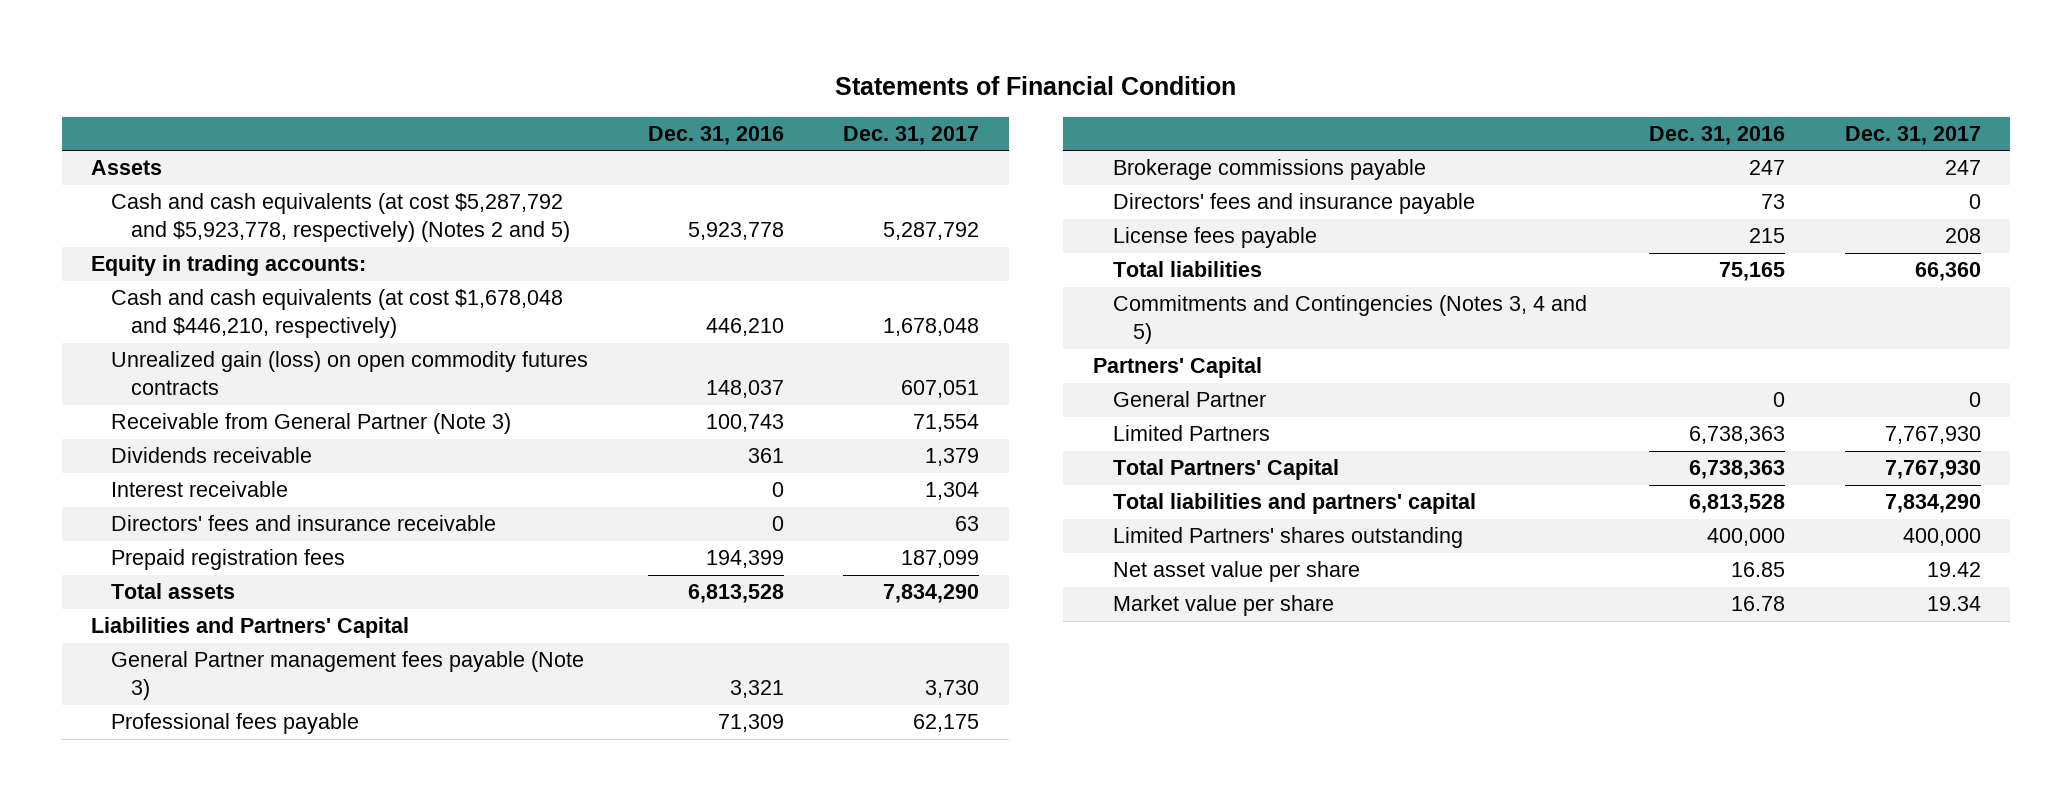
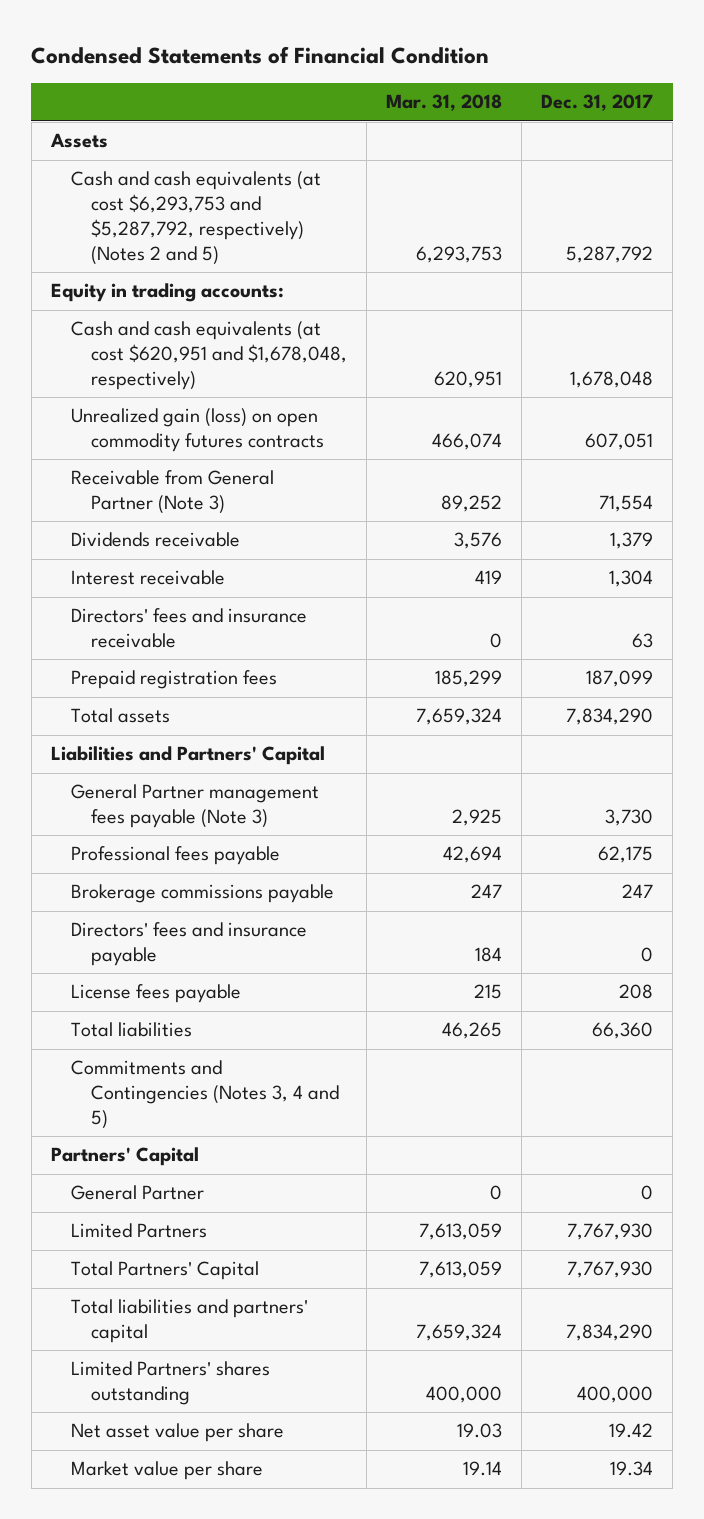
[834,76,1236,96] Statements of Financial Condition -> [31,45,490,64] Condensed Statements of Financial Condition
[647,126,784,146] Dec. 31, 2016 -> none
none -> [386,94,503,112] Mar. 31, 2018
[111,193,571,243] Cash and cash equivalents (at cost $5,287,792 and $5,923,778, respectively) (Notes 2 and 5) -> [71,171,322,265] Cash and cash equivalents (at cost $6,293,753 and $5,287,792, respectively) (Notes 2 and 5)
[111,289,564,339] Cash and cash equivalents (at cost $1,678,048 and $446,210, respectively) -> [71,321,348,390] Cash and cash equivalents (at cost $620,951 and $1,678,048, respectively)

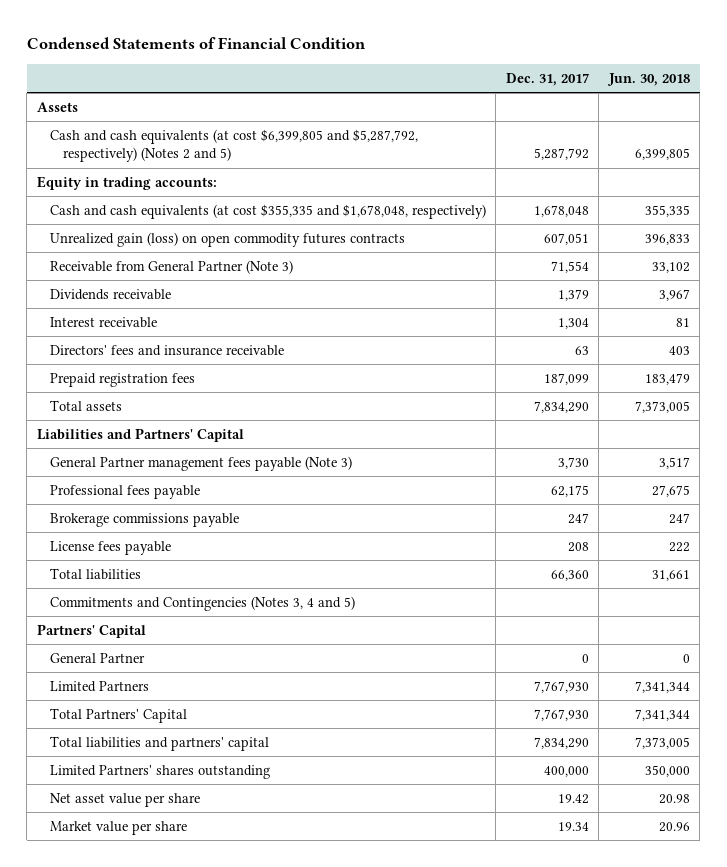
[386,94,503,112] Mar. 31, 2018 -> none
none -> [606,72,690,86] Jun. 30, 2018
[71,171,322,265] Cash and cash equivalents (at cost $6,293,753 and $5,287,792, respectively) (Notes 2 and 5) -> [49,128,418,163] Cash and cash equivalents (at cost $6,399,805 and $5,287,792, respectively) (Notes 2 and 5)
[71,321,348,390] Cash and cash equivalents (at cost $620,951 and $1,678,048, respectively) -> [49,203,486,219] Cash and cash equivalents (at cost $355,335 and $1,678,048, respectively)
[71,922,308,967] Directors' fees and insurance payable -> none

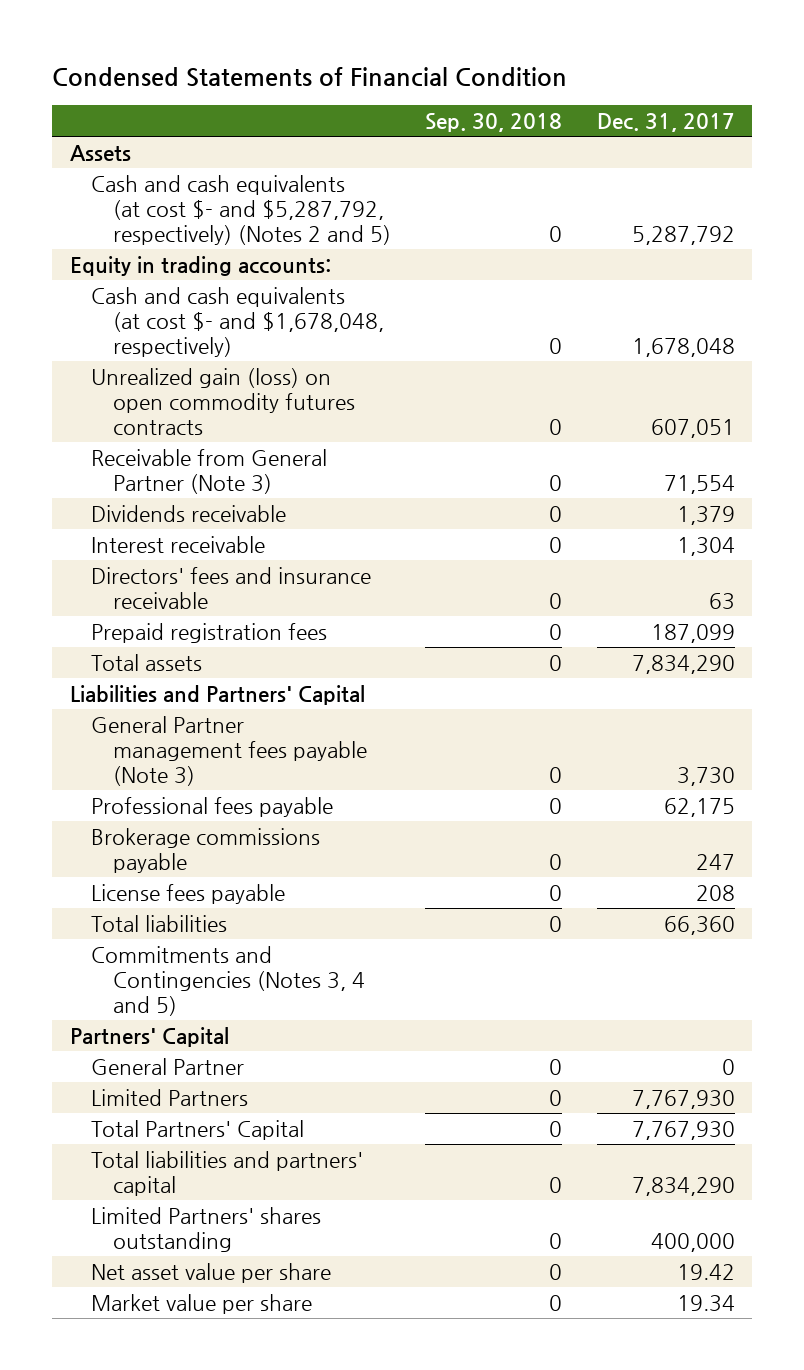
[606,72,690,86] Jun. 30, 2018 -> none
none -> [425,113,563,133] Sep. 30, 2018
[49,128,418,163] Cash and cash equivalents (at cost $6,399,805 and $5,287,792, respectively) (Notes 2 and 5) -> [91,174,391,245] Cash and cash equivalents (at cost $- and $5,287,792, respectively) (Notes 2 and 5)
[49,203,486,219] Cash and cash equivalents (at cost $355,335 and $1,678,048, respectively) -> [91,286,384,357] Cash and cash equivalents (at cost $- and $1,678,048, respectively)

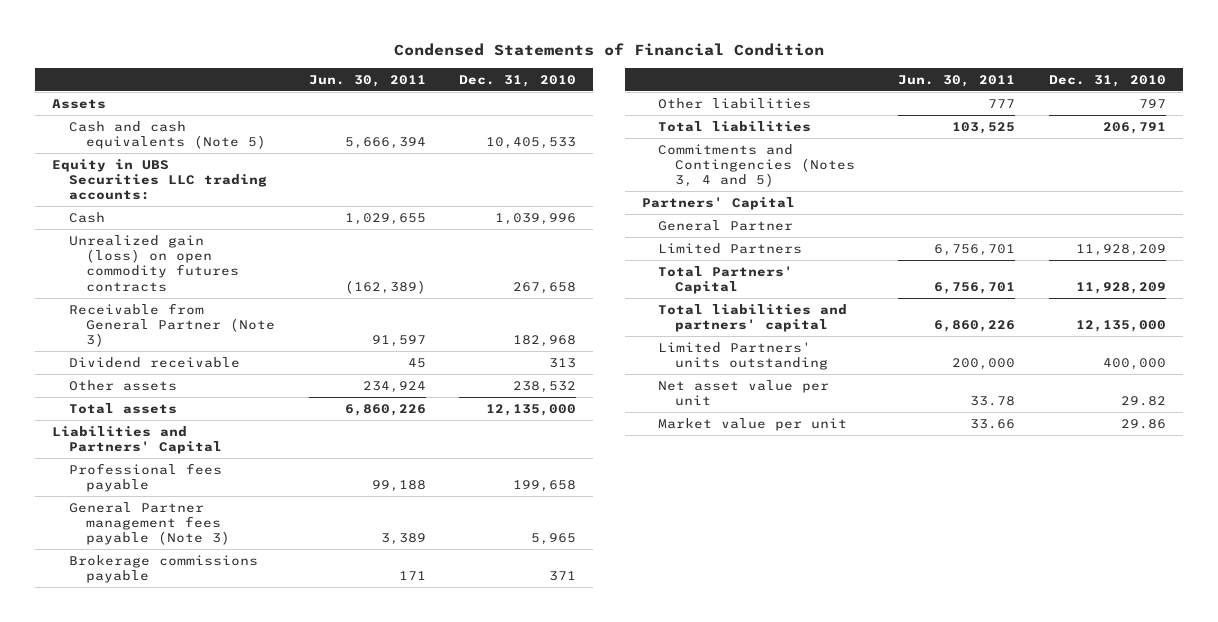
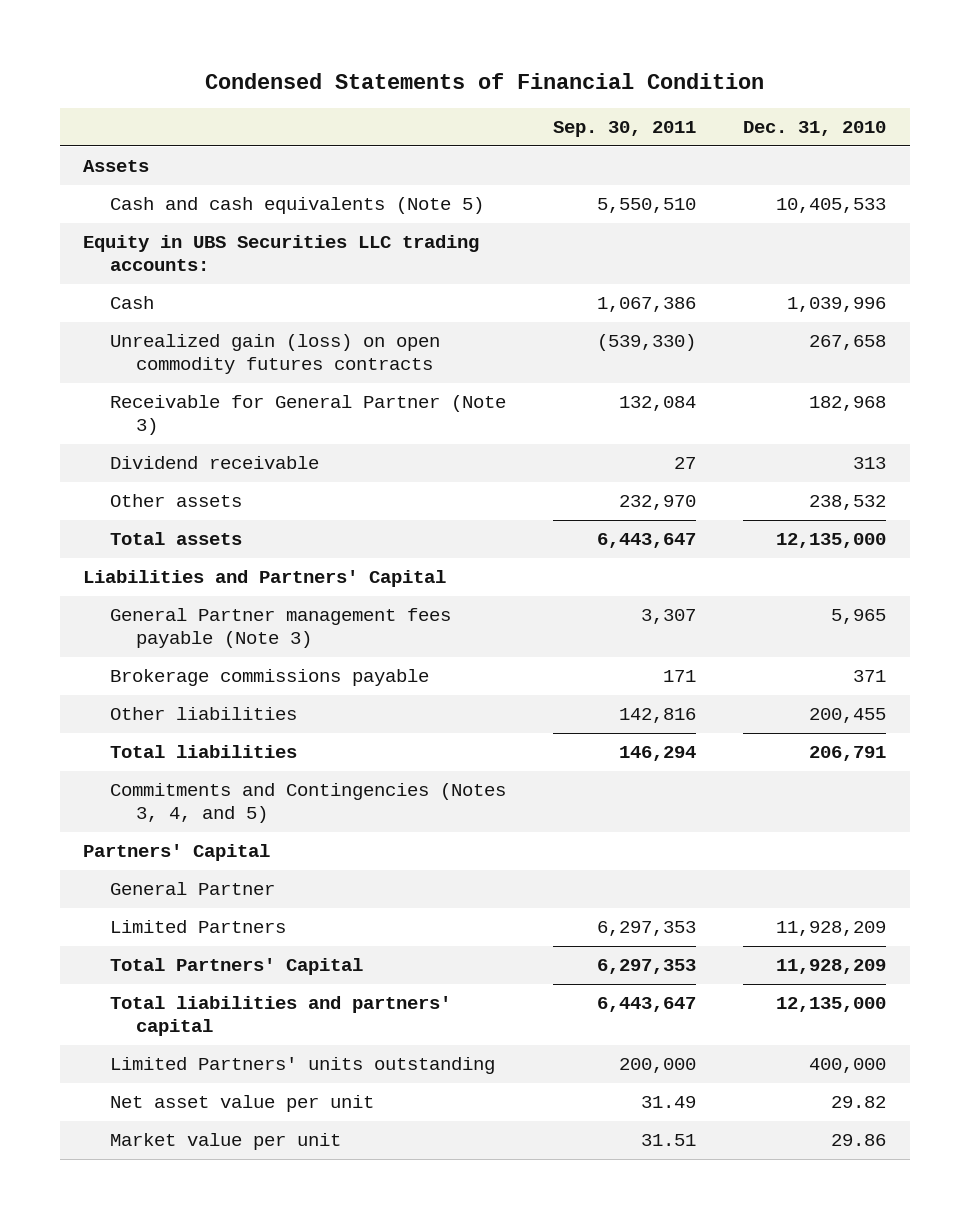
[308,74,426,87] Jun. 30, 2011 -> none
none -> [553,121,697,138] Sep. 30, 2011
[69,302,275,348] Receivable from General Partner (Note 3) -> [109,395,506,436] Receivable for General Partner (Note 3)
[69,462,223,493] Professional fees payable -> none
[1138,98,1166,108] 797 -> [809,708,887,724] 200,455
[658,143,856,188] Commitments and Contingencies (Notes 3, 4 and 5) -> [109,783,506,824] Commitments and Contingencies (Notes 3, 4, and 5)

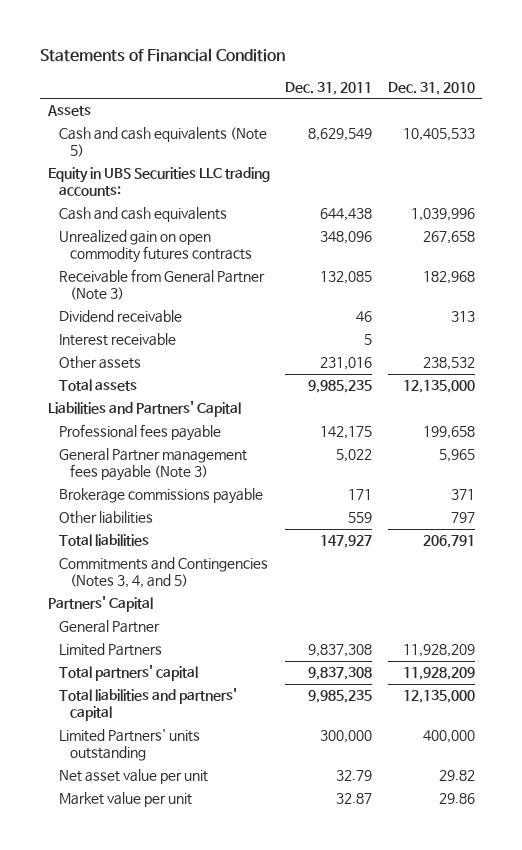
[204,73,764,90] Condensed Statements of Financial Condition -> [40,48,286,63] Statements of Financial Condition
[553,121,697,138] Sep. 30, 2011 -> none
none -> [285,81,373,95] Dec. 31, 2011
[109,296,154,310] Cash -> [58,207,227,223] Cash and cash equivalents
[109,334,440,375] Unrealized gain (loss) on open commodity futures contracts -> [58,230,252,264] Unrealized gain on open commodity futures contracts
[109,395,506,436] Receivable for General Partner (Note 3) -> [58,269,265,301] Receivable from General Partner (Note 3)
none -> [58,333,176,347] Interest receivable
none -> [58,424,221,442] Professional fees payable
[809,708,887,724] 200,455 -> [450,512,475,524] 797
[109,958,363,976] Total Partners' Capital -> [58,665,198,682] Total partners' capital

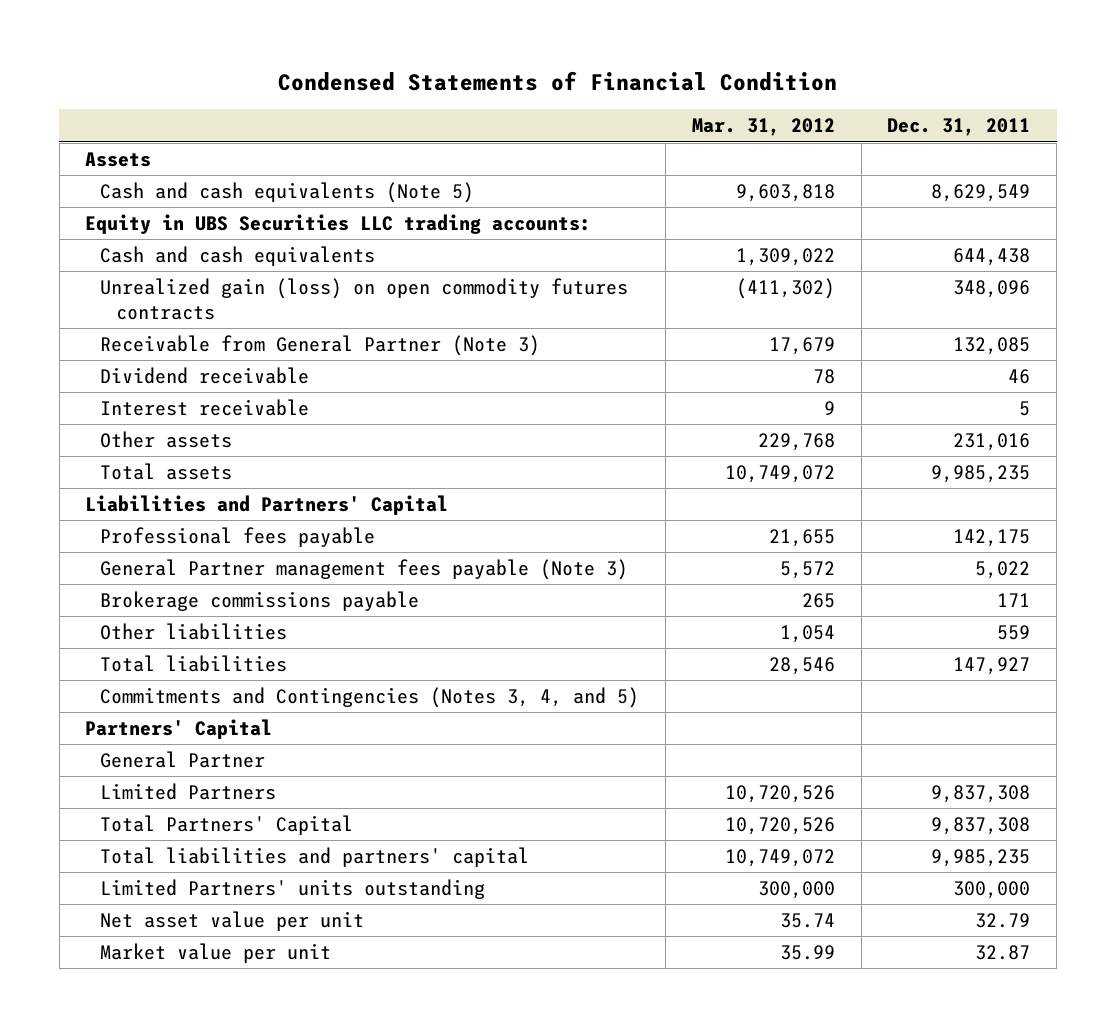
[40,48,286,63] Statements of Financial Condition -> [277,70,837,91] Condensed Statements of Financial Condition
[387,81,475,95] Dec. 31, 2010 -> none
none -> [691,118,835,137] Mar. 31, 2012
[58,230,252,264] Unrealized gain on open commodity futures contracts -> [100,278,629,320] Unrealized gain (loss) on open commodity futures contracts
[58,665,198,682] Total partners' capital -> [100,815,354,836] Total Partners' Capital

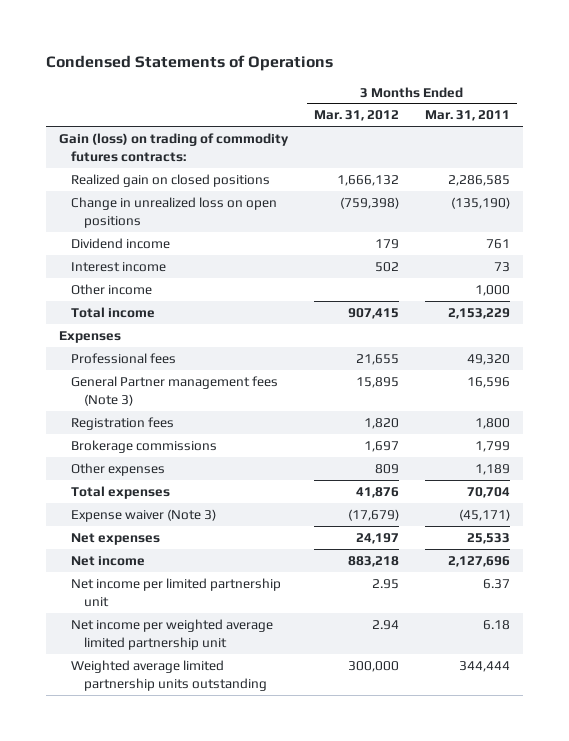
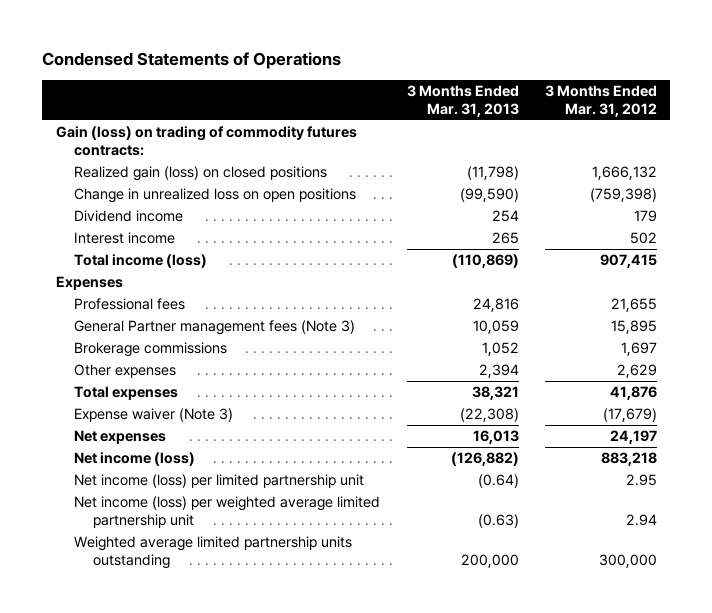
[425,110,511,122] Mar. 31, 2011 -> none
none -> [406,85,519,118] 3 Months Ended Mar. 31, 2013
[71,173,271,187] Realized gain on closed positions -> [74,166,328,182] Realized gain (loss) on closed positions
[71,283,153,295] Other income -> none
[71,306,156,318] Total income -> [74,254,208,269] Total income (loss)
[71,416,175,430] Registration fees -> none
[375,463,400,474] 809 -> [616,364,657,379] 2,629
[71,555,146,566] Net income -> [74,452,196,467] Net income (loss)
[71,577,282,607] Net income per limited partnership unit -> [74,474,365,489] Net income (loss) per limited partnership unit
[71,618,274,650] Net income per weighted average limited partnership unit -> [74,496,381,529] Net income (loss) per weighted average limited partnership unit

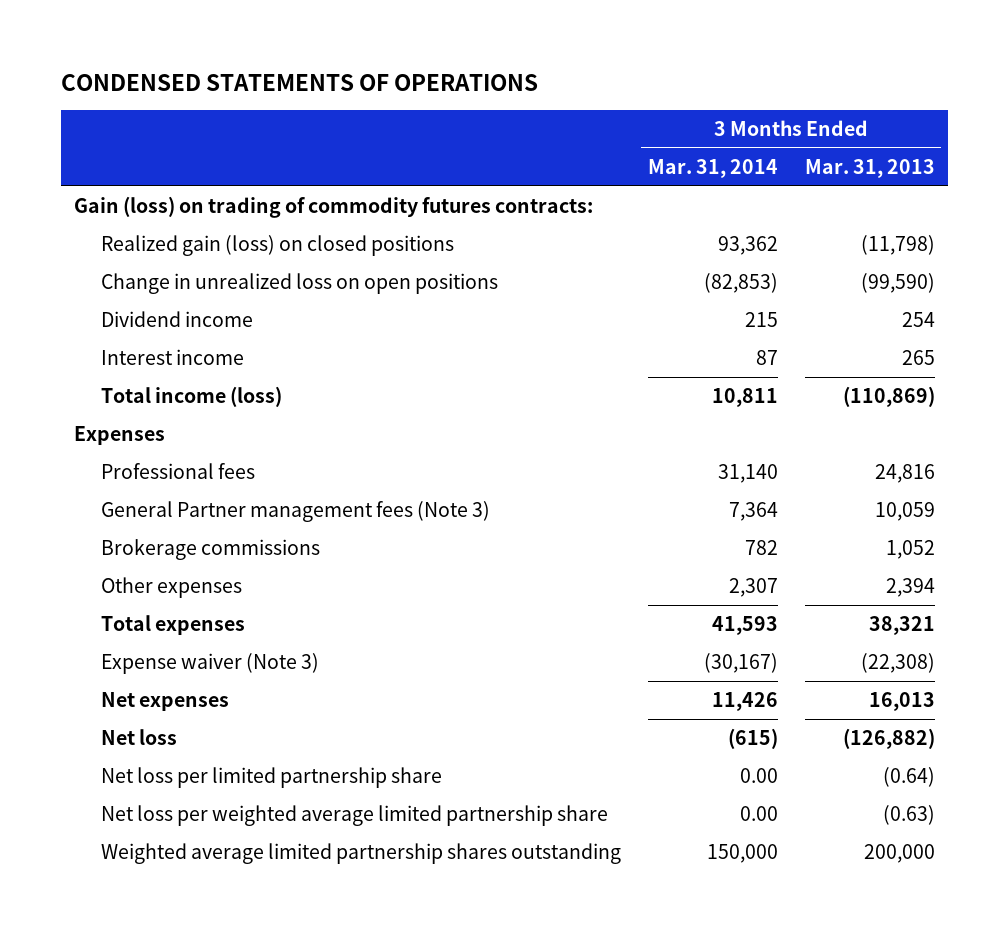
[42,52,342,70] Condensed Statements of Operations -> [60,73,538,91] CONDENSED STATEMENTS OF OPERATIONS
[544,85,657,118] 3 Months Ended Mar. 31, 2012 -> none
none -> [647,158,778,178] Mar. 31, 2014
[74,452,196,467] Net income (loss) -> [101,728,178,745] Net loss
[74,474,365,489] Net income (loss) per limited partnership unit -> [101,766,443,788] Net loss per limited partnership share
[74,496,381,529] Net income (loss) per weighted average limited partnership unit -> [101,804,609,826] Net loss per weighted average limited partnership share
[74,536,353,570] Weighted average limited partnership units outstanding -> [101,842,622,864] Weighted average limited partnership shares outstanding

